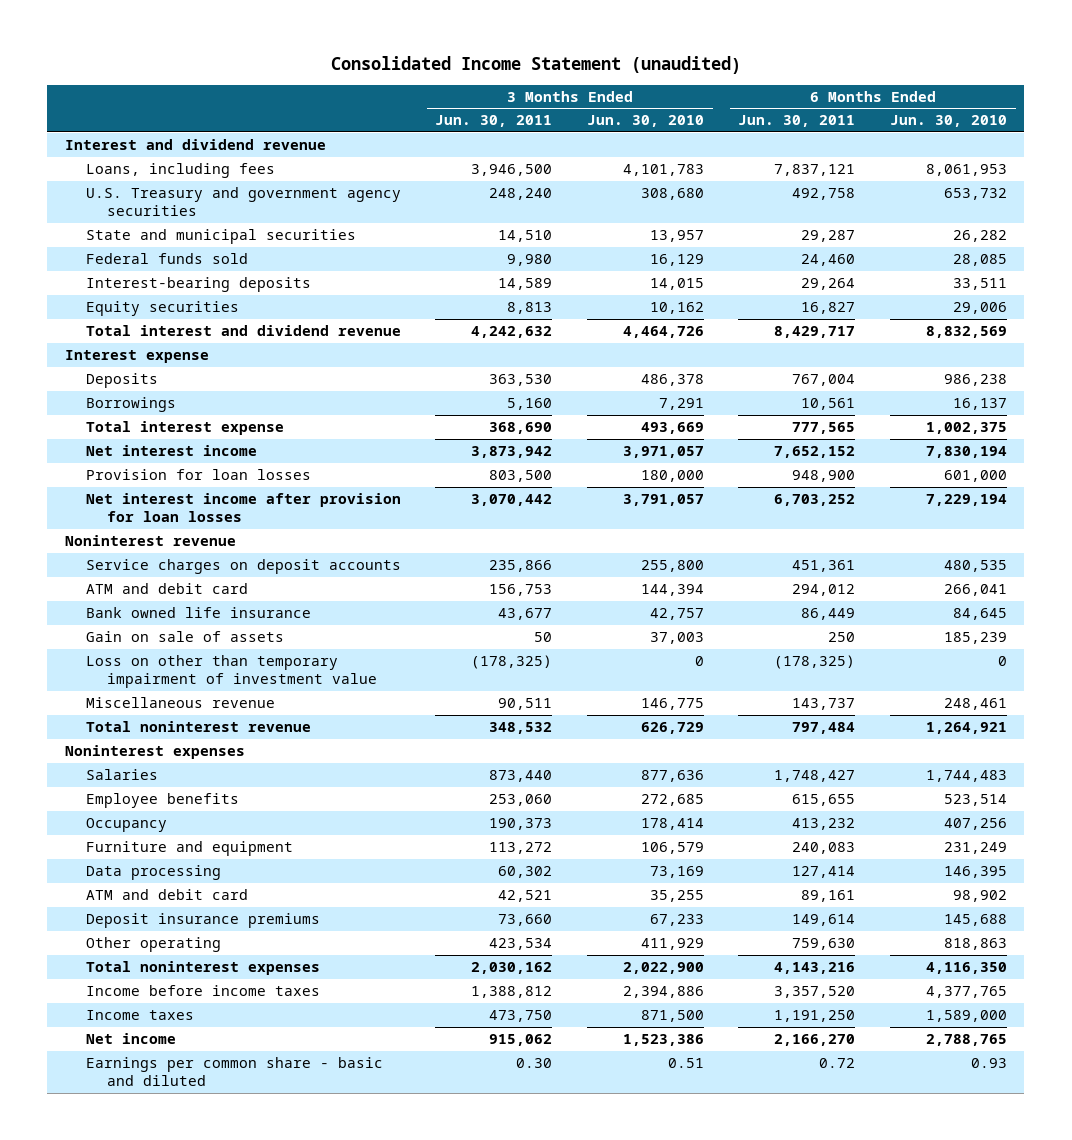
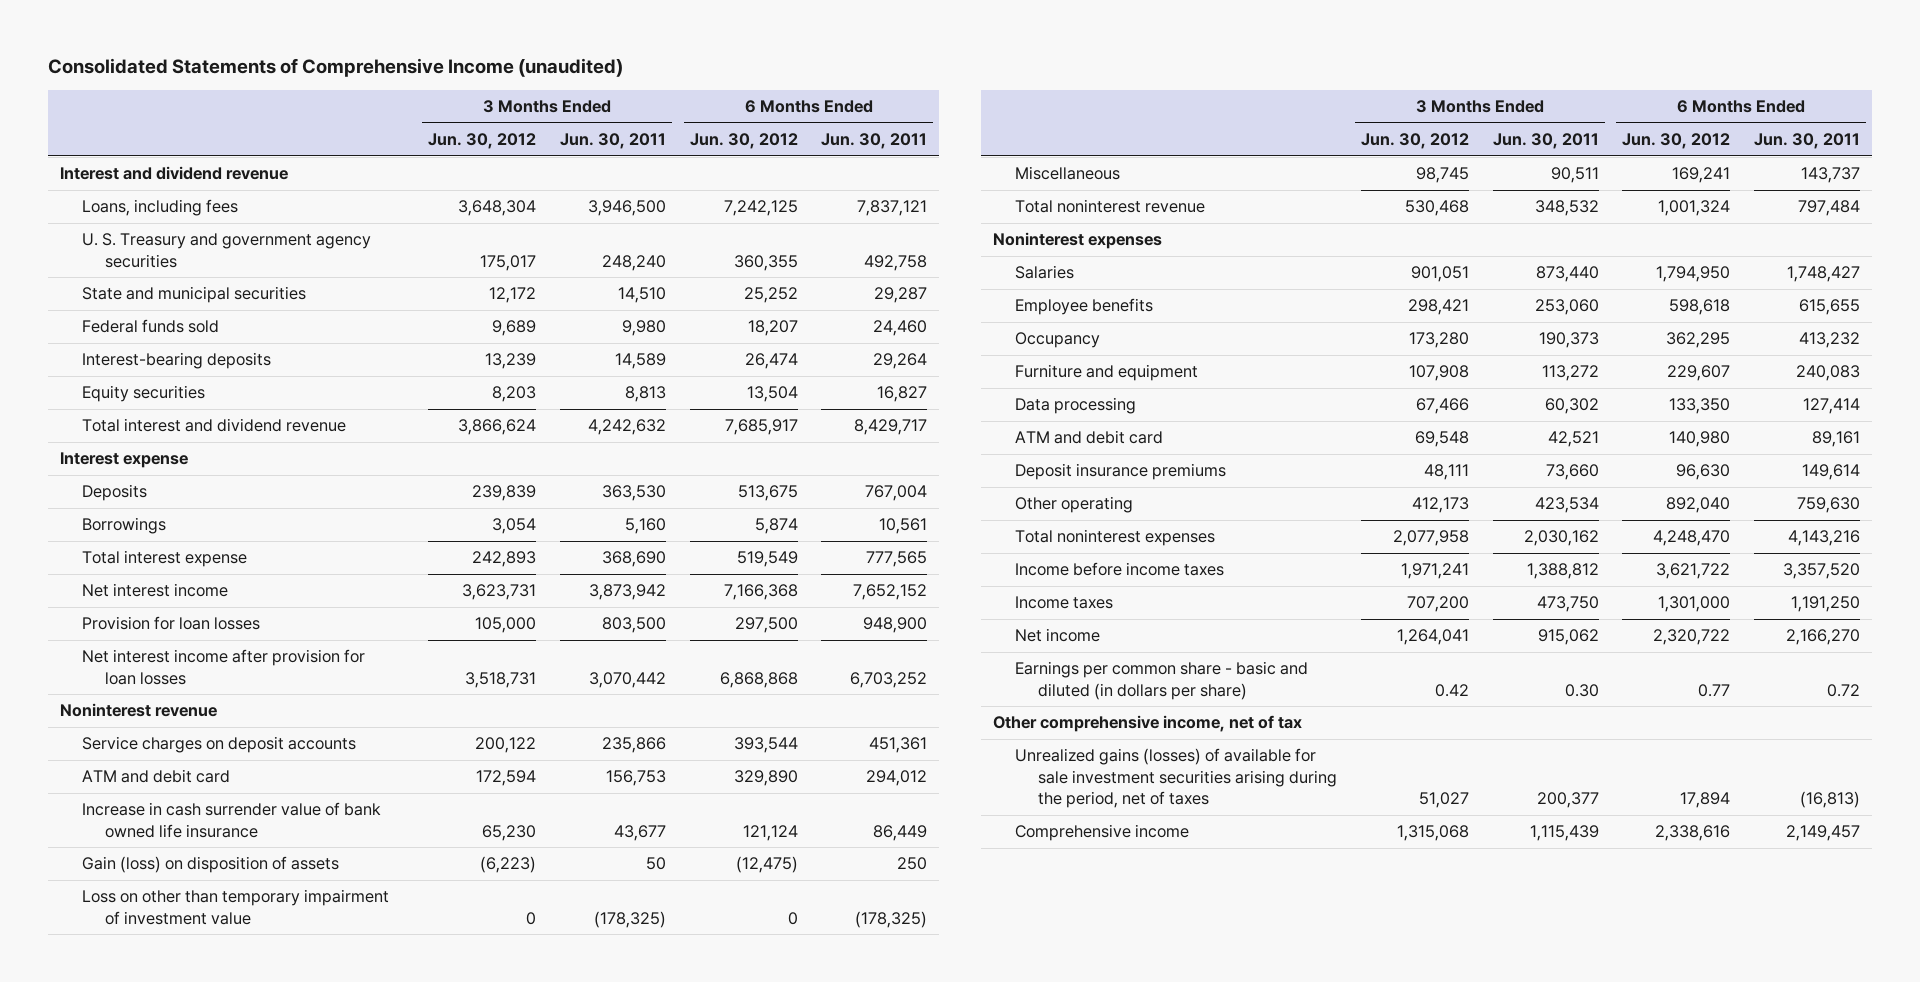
[330,56,741,75] Consolidated Income Statement (unaudited) -> [47,58,623,78] Consolidated Statements of Comprehensive Income (unaudited)
[586,115,704,128] Jun. 30, 2010 -> none
[890,115,1008,128] Jun. 30, 2010 -> none
none -> [428,133,537,150] Jun. 30, 2012
none -> [689,133,798,150] Jun. 30, 2012
[85,187,401,217] U.S. Treasury and government agency securities -> [82,233,372,268] U. S. Treasury and government agency securities
[85,607,311,619] Bank owned life insurance -> [82,802,382,838] Increase in cash surrender value of bank owned life insurance
[85,631,284,643] Gain on sale of assets -> [82,856,340,874] Gain (loss) on disposition of assets
[85,697,275,709] Miscellaneous revenue -> [1015,166,1121,181] Miscellaneous
[85,1057,383,1087] Earnings per common share - basic and diluted -> [1015,661,1309,700] Earnings per common share - basic and diluted (in dollars per share)
none -> [992,715,1302,733] Other comprehensive income, net of tax
none -> [1015,748,1337,808] Unrealized gains (losses) of available for sale investment securities arising during the period, net of taxes
none -> [1015,824,1190,842] Comprehensive income

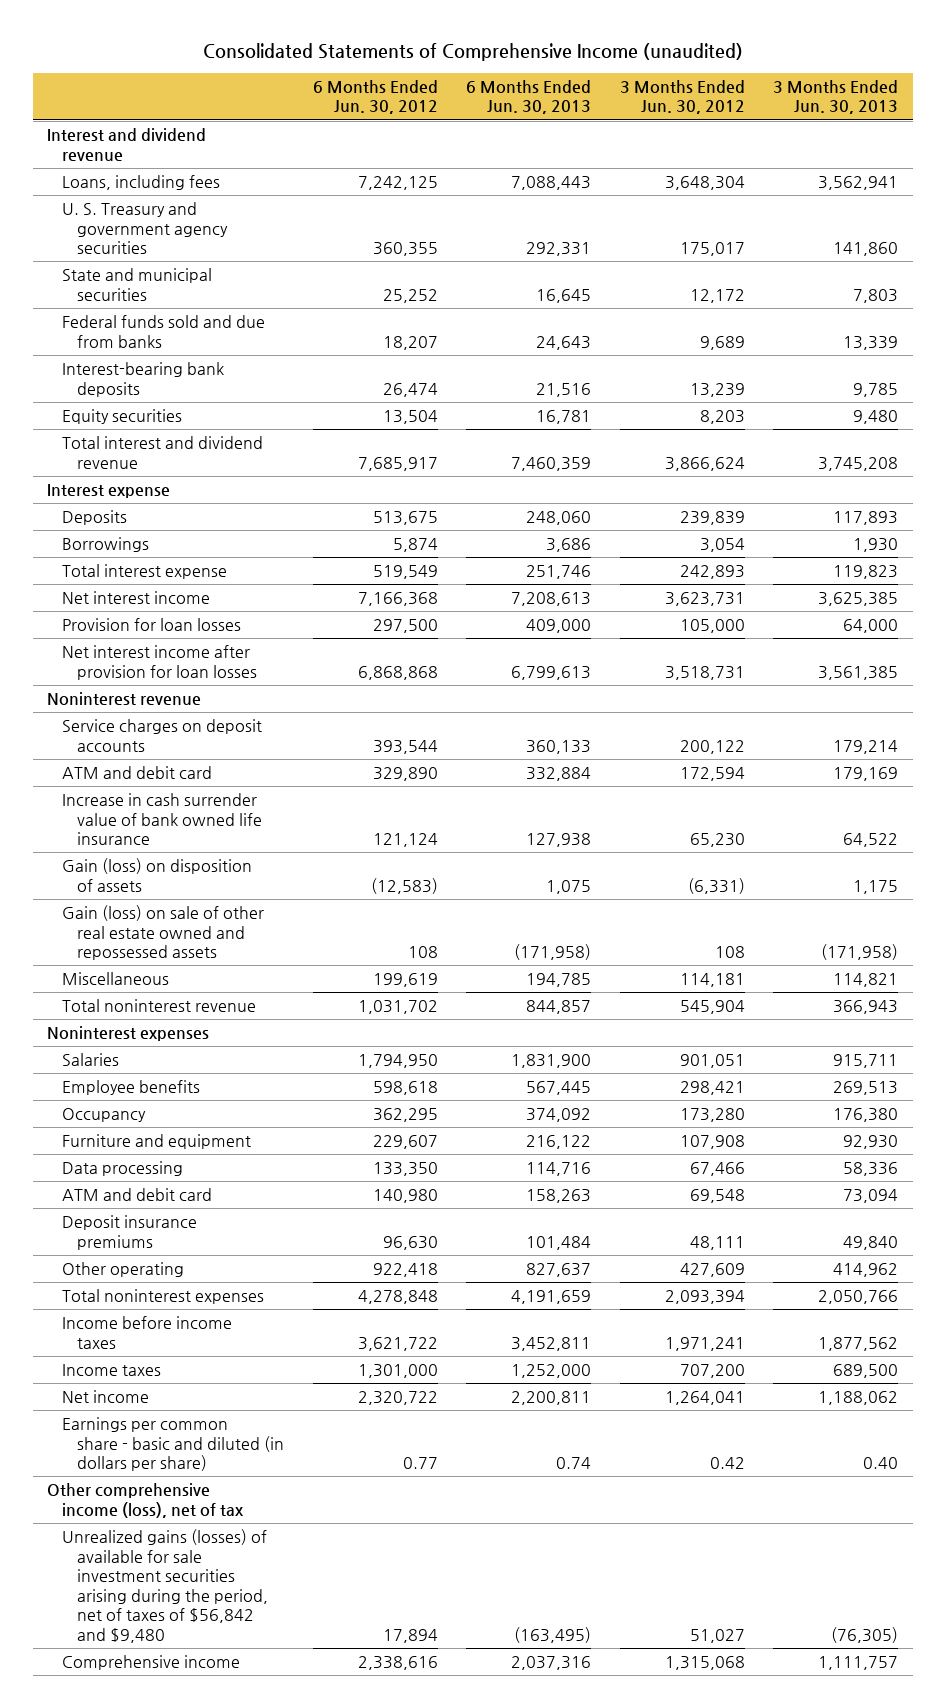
[559,133,666,150] Jun. 30, 2011 -> none
[821,133,928,150] Jun. 30, 2011 -> none
none -> [466,79,592,115] 6 Months Ended Jun. 30, 2013
none -> [773,79,899,115] 3 Months Ended Jun. 30, 2013
[82,319,220,334] Federal funds sold -> [62,315,266,348] Federal funds sold and due from banks
[82,352,272,370] Interest-bearing deposits -> [62,362,225,397] Interest-bearing bank deposits
[82,889,390,925] Loss on other than temporary impairment of investment value -> none
[480,856,537,874] (6,223) -> [687,877,745,894] (6,331)
[735,856,798,874] (12,475) -> [370,877,438,894] (12,583)
none -> [62,905,265,961] Gain (loss) on sale of other real estate owned and repossessed assets
[1415,167,1469,184] 98,745 -> [679,973,745,988] 114,181
[1672,167,1731,184] 169,241 -> [372,973,438,988] 199,619
[1404,200,1469,217] 530,468 -> [679,1000,745,1015] 545,904
[1658,200,1731,217] 1,001,324 -> [357,1000,438,1015] 1,031,702
[1411,497,1469,514] 412,173 -> [679,1263,745,1278] 427,609
[1666,497,1731,514] 892,040 -> [372,1263,438,1278] 922,418
[1392,530,1469,547] 2,077,958 -> [664,1290,745,1305] 2,093,394
[1653,530,1731,547] 4,248,470 -> [357,1290,438,1305] 4,278,848
[992,715,1302,733] Other comprehensive income, net of tax -> [47,1483,245,1518] Other comprehensive income (loss), net of tax
[1015,748,1337,808] Unrealized gains (losses) of available for sale investment securities arising during the period, net of taxes -> [62,1529,269,1643] Unrealized gains (losses) of available for sale investment securities arising during the period, net of taxes of $56,842 and $9,480

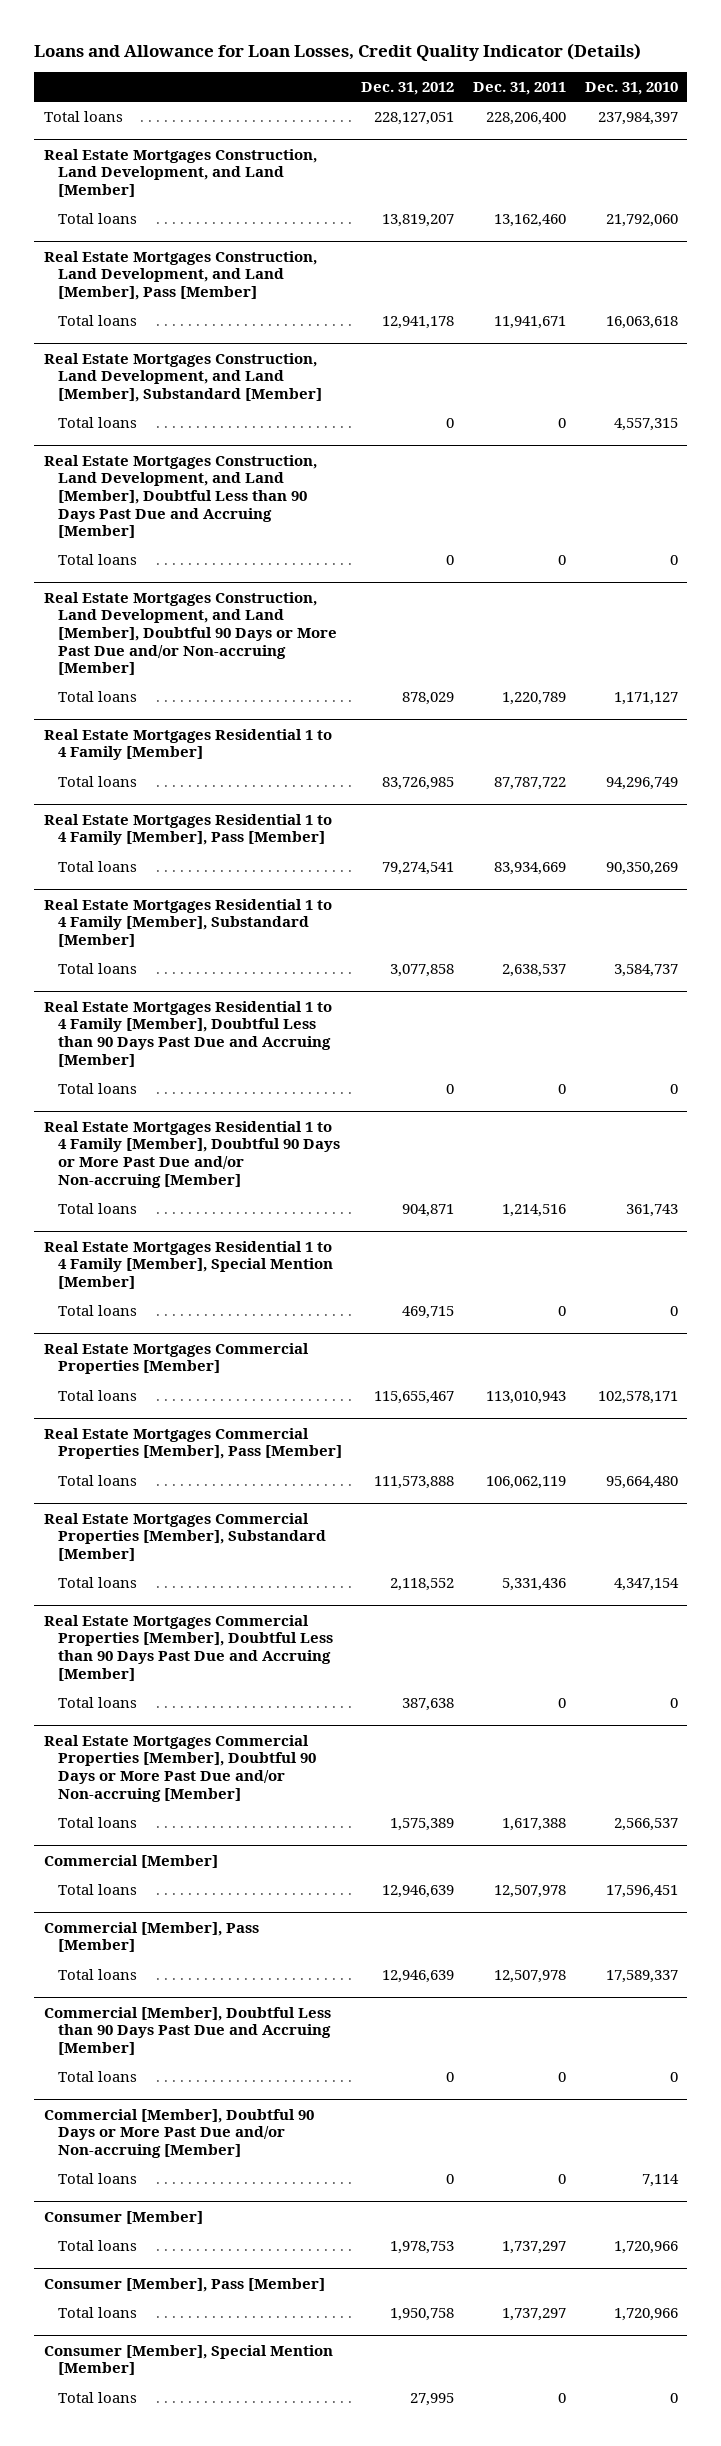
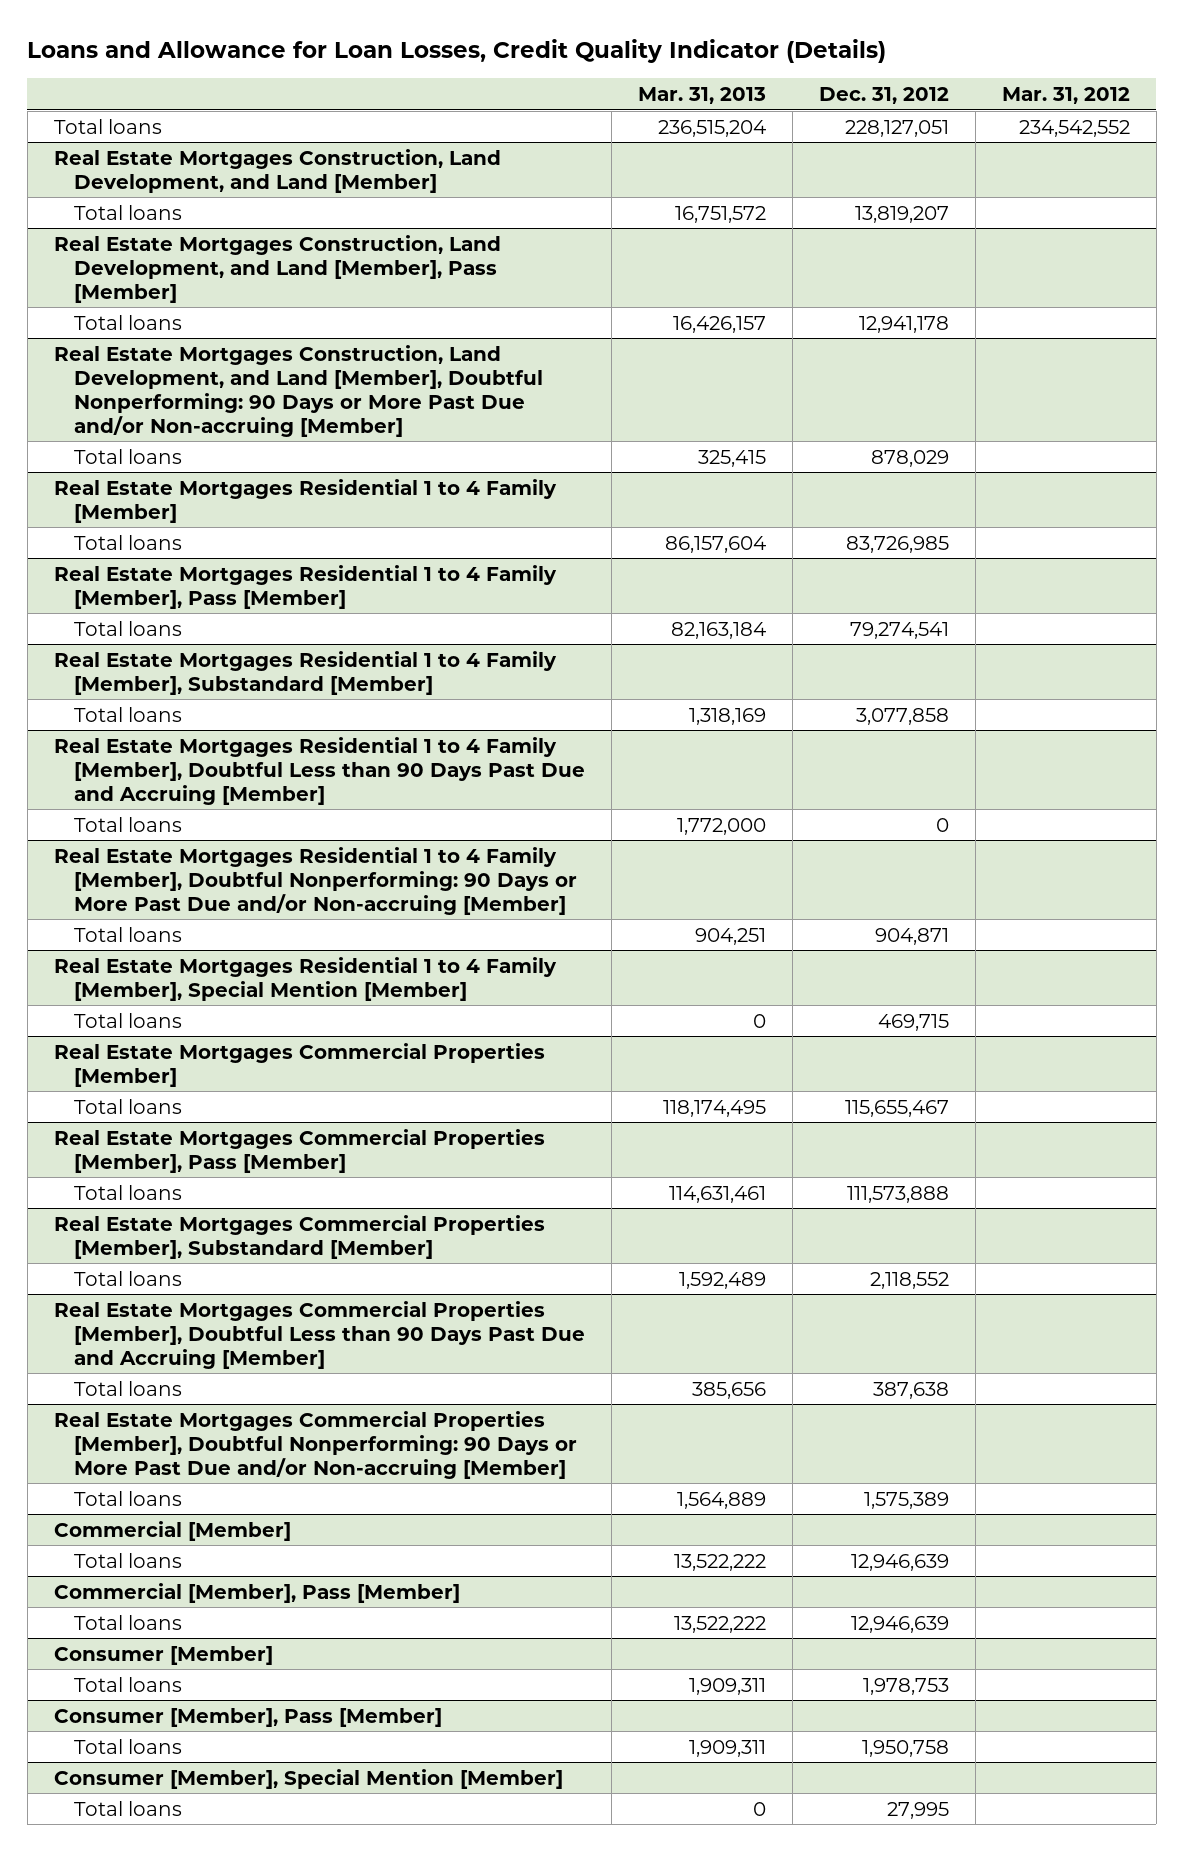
[472,81,566,95] Dec. 31, 2011 -> none
[584,81,678,95] Dec. 31, 2010 -> none
none -> [638,86,767,104] Mar. 31, 2013
none -> [1002,86,1131,104] Mar. 31, 2012
[43,352,323,402] Real Estate Mortgages Construction, Land Development, and Land [Member], Substandard [Member] -> none
[58,416,138,428] Total loans -> none
[43,454,317,539] Real Estate Mortgages Construction, Land Development, and Land [Member], Doubtful Less than 90 Days Past Due and Accruing [Member] -> none
[58,553,138,565] Total loans -> none
[43,591,338,676] Real Estate Mortgages Construction, Land Development, and Land [Member], Doubtful 90 Days or More Past Due and/or Non-accruing [Member] -> [53,344,544,437] Real Estate Mortgages Construction, Land Development, and Land [Member], Doubtful Nonperforming: 90 Days or More Past Due and/or Non-accruing [Member]
[43,1120,341,1188] Real Estate Mortgages Residential 1 to 4 Family [Member], Doubtful 90 Days or More Past Due and/or Non-accruing [Member] -> [53,846,578,915] Real Estate Mortgages Residential 1 to 4 Family [Member], Doubtful Nonperforming: 90 Days or More Past Due and/or Non-accruing [Member]
[43,1734,317,1802] Real Estate Mortgages Commercial Properties [Member], Doubtful 90 Days or More Past Due and/or Non-accruing [Member] -> [53,1410,578,1479] Real Estate Mortgages Commercial Properties [Member], Doubtful Nonperforming: 90 Days or More Past Due and/or Non-accruing [Member]
[43,2006,332,2055] Commercial [Member], Doubtful Less than 90 Days Past Due and Accruing [Member] -> none
[58,2070,138,2082] Total loans -> none
[43,2108,314,2158] Commercial [Member], Doubtful 90 Days or More Past Due and/or Non-accruing [Member] -> none
[58,2172,138,2184] Total loans -> none

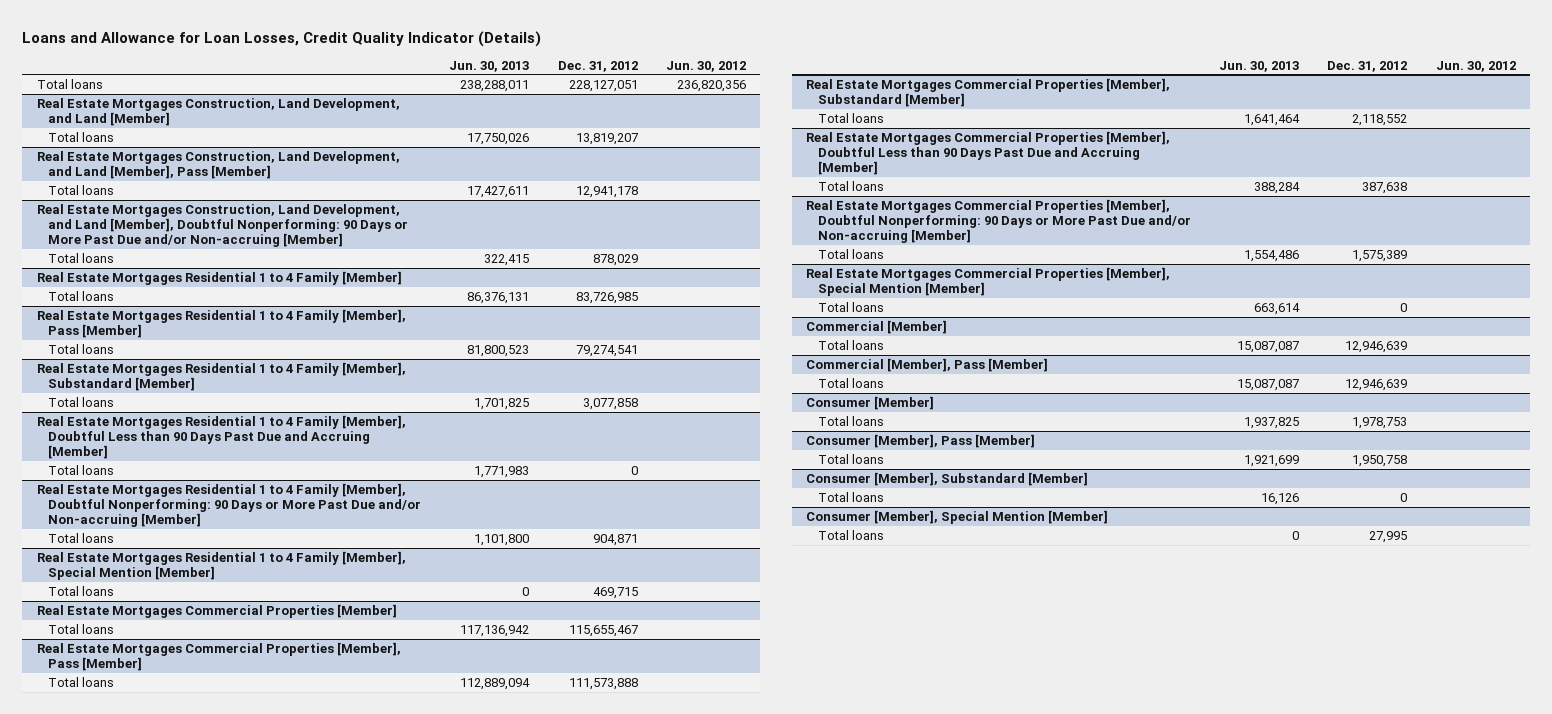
[638,86,767,104] Mar. 31, 2013 -> none
[1002,86,1131,104] Mar. 31, 2012 -> none
none -> [449,60,530,72] Jun. 30, 2013
none -> [665,60,746,72] Jun. 30, 2012
none -> [806,266,1171,297] Real Estate Mortgages Commercial Properties [Member], Special Mention [Member]
none -> [817,301,884,312] Total loans
none -> [806,471,1089,486] Consumer [Member], Substandard [Member]
none -> [817,491,884,502] Total loans

